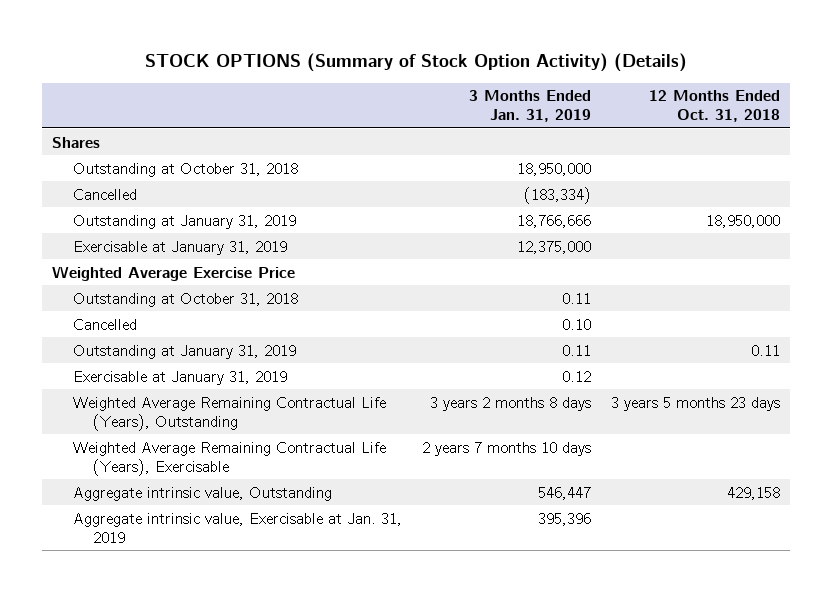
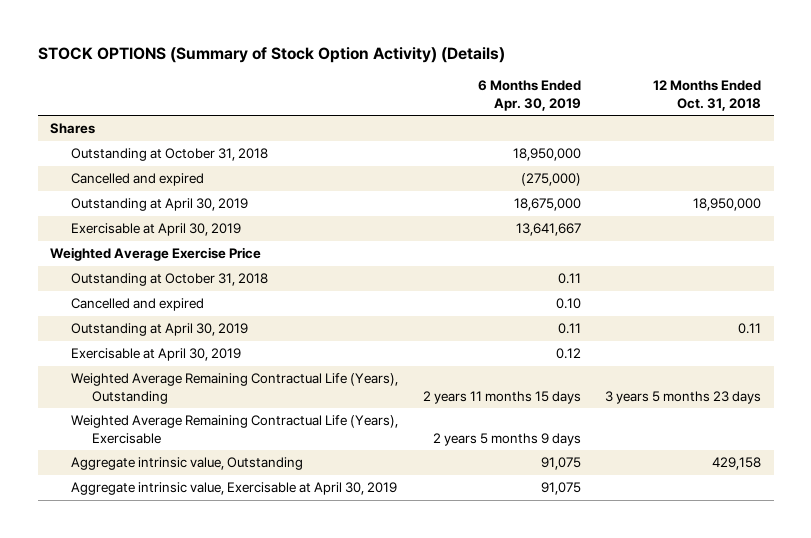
[468,90,591,123] 3 Months Ended Jan. 31, 2019 -> none
none -> [477,80,581,111] 6 Months Ended Apr. 30, 2019
[72,188,137,200] Cancelled -> none
none -> [71,173,205,187] Cancelled and expired
[72,214,296,229] Outstanding at January 31, 2019 -> [71,198,249,212] Outstanding at April 30, 2019
[72,240,287,255] Exercisable at January 31, 2019 -> [71,223,242,237] Exercisable at April 30, 2019
[72,318,137,330] Cancelled -> none
none -> [71,298,205,312] Cancelled and expired
[72,344,296,359] Outstanding at January 31, 2019 -> [71,323,249,337] Outstanding at April 30, 2019
[72,370,287,385] Exercisable at January 31, 2019 -> [71,348,242,362] Exercisable at April 30, 2019
[72,512,402,543] Aggregate intrinsic value, Exercisable at Jan. 31, 2019 -> [71,482,398,496] Aggregate intrinsic value, Exercisable at April 30, 2019

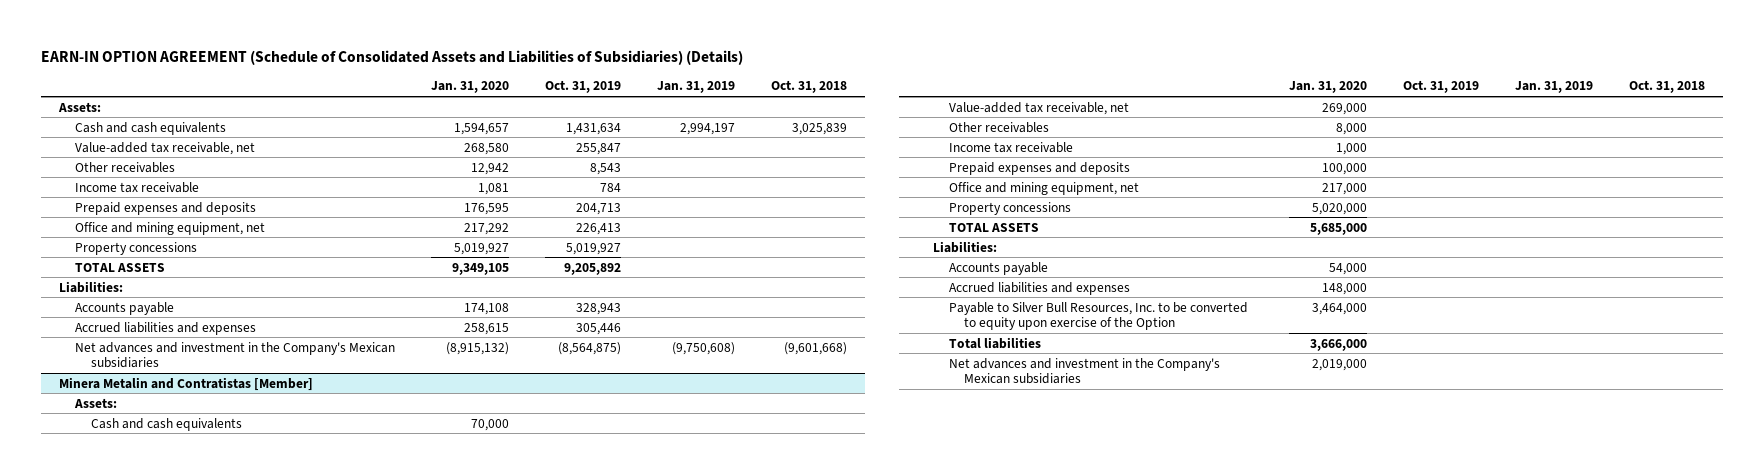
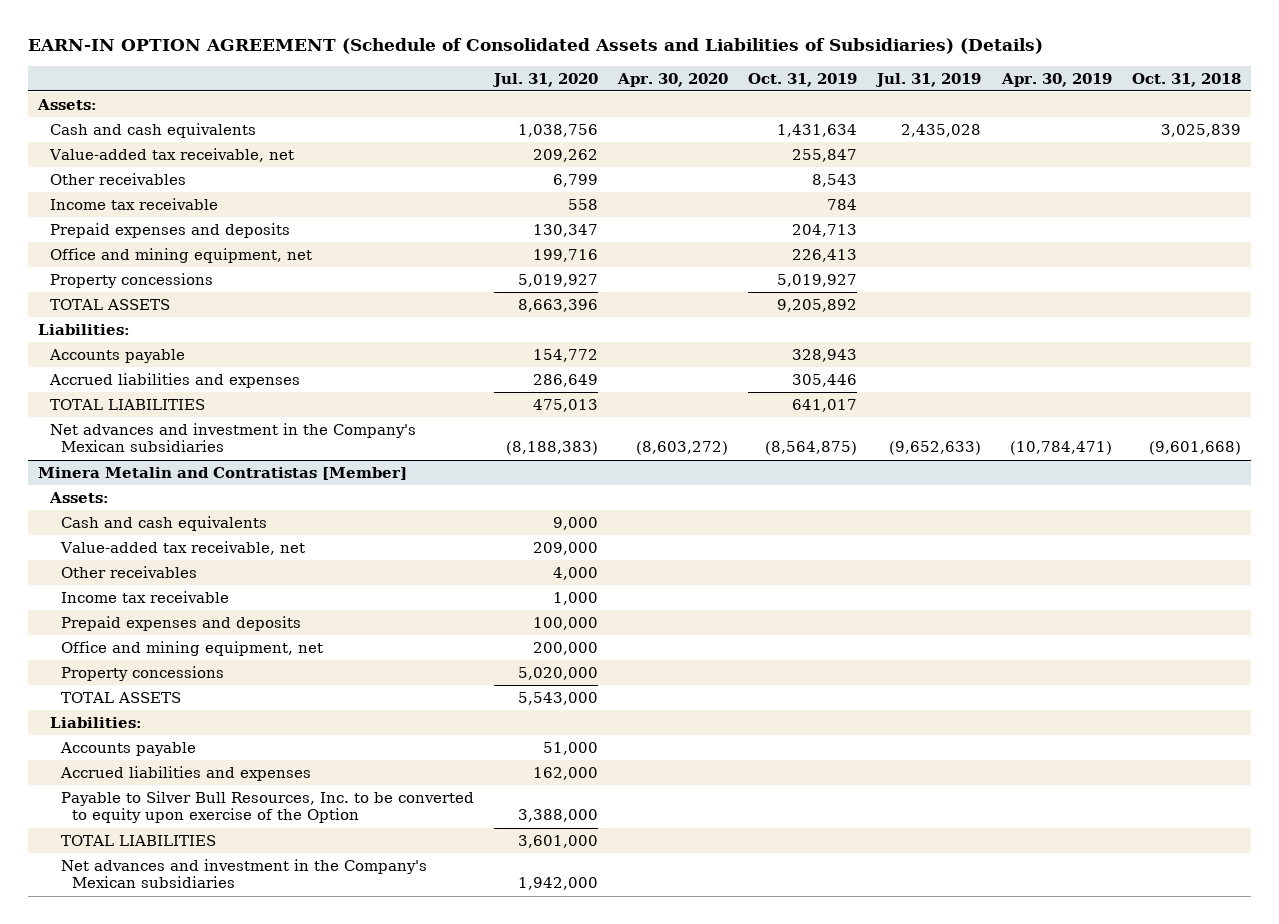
[431,81,510,94] Jan. 31, 2020 -> none
[657,81,736,94] Jan. 31, 2019 -> none
none -> [492,72,599,87] Jul. 31, 2020
none -> [617,72,729,87] Apr. 30, 2020
none -> [875,72,982,87] Jul. 31, 2019
none -> [1000,72,1112,87] Apr. 30, 2019
none -> [49,398,205,410] TOTAL LIABILITIES
[948,336,1041,349] Total liabilities -> [61,834,217,846] TOTAL LIABILITIES

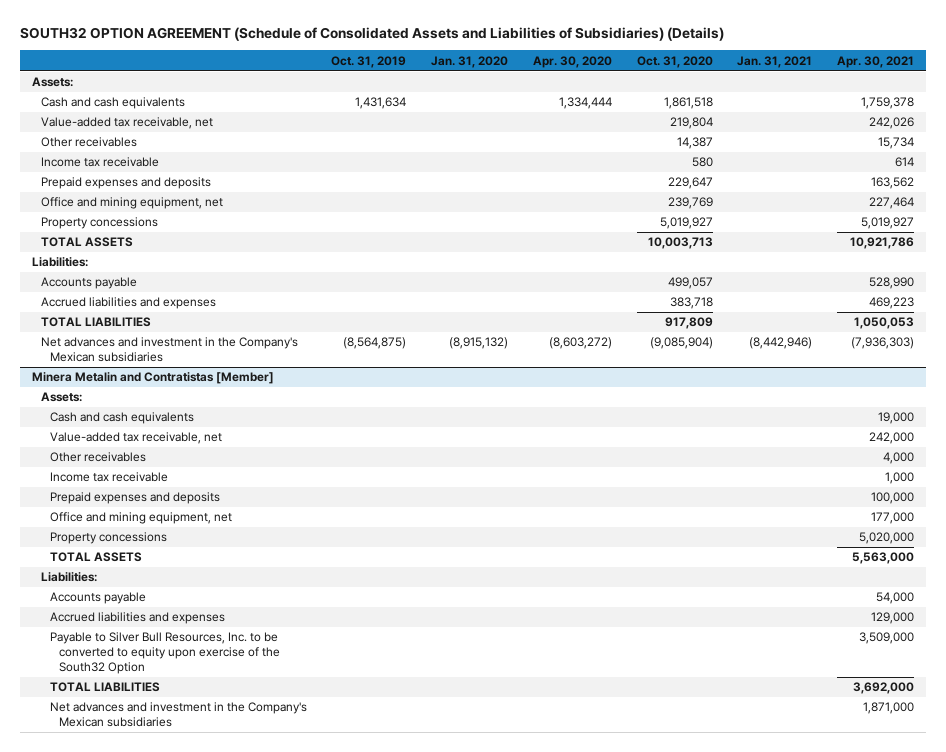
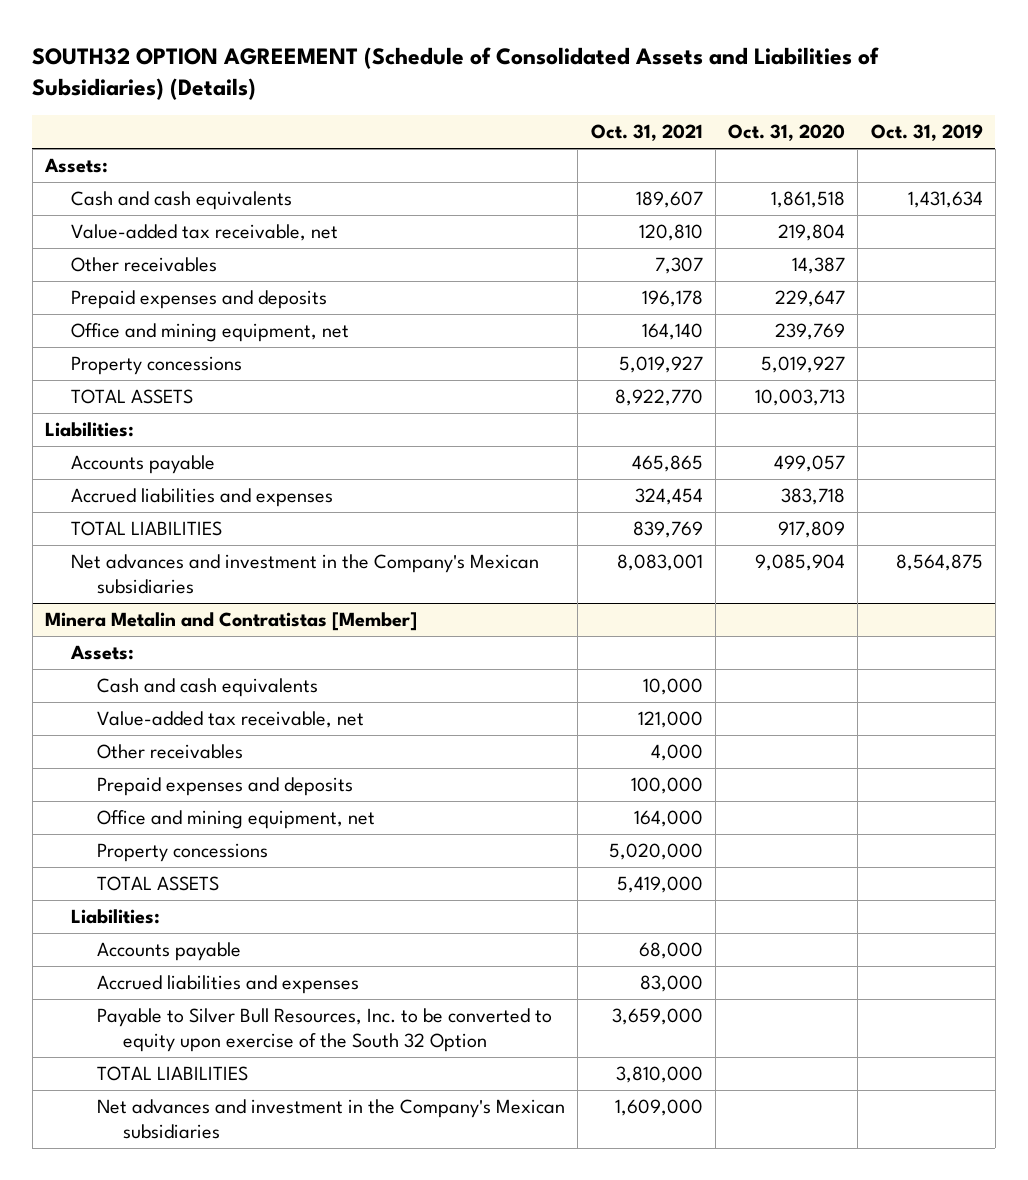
[431,55,509,68] Jan. 31, 2020 -> none
[532,55,612,68] Apr. 30, 2020 -> none
[737,55,813,68] Jan. 31, 2021 -> none
[836,55,914,68] Apr. 30, 2021 -> none
none -> [590,124,703,142] Oct. 31, 2021
[40,157,159,168] Income tax receivable -> none
[343,337,407,350] (8,564,875) -> [895,554,983,572] 8,564,875
[649,337,713,350] (9,085,904) -> [755,554,846,572] 9,085,904
[49,472,168,483] Income tax receivable -> none
[49,632,280,675] Payable to Silver Bull Resources, Inc. to be converted to equity upon exercise of the South32 Option -> [97,1008,553,1053] Payable to Silver Bull Resources, Inc. to be converted to equity upon exercise of the South 32 Option

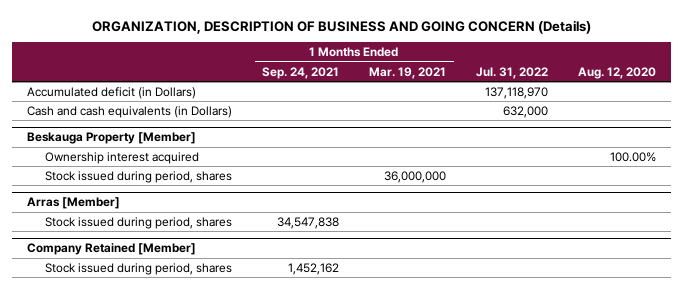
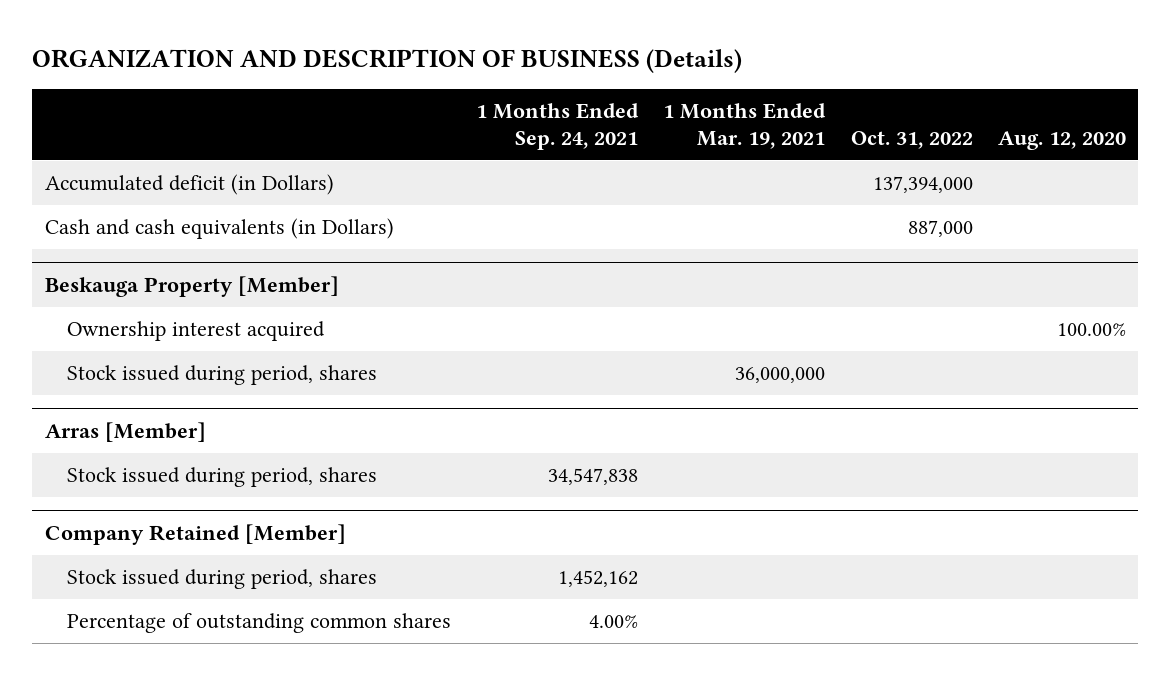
[91,19,591,34] ORGANIZATION, DESCRIPTION OF BUSINESS AND GOING CONCERN (Details) -> [32,48,743,73] ORGANIZATION AND DESCRIPTION OF BUSINESS (Details)
[475,66,548,79] Jul. 31, 2022 -> none
none -> [850,131,973,150] Oct. 31, 2022
none -> [67,613,452,634] Percentage of outstanding common shares

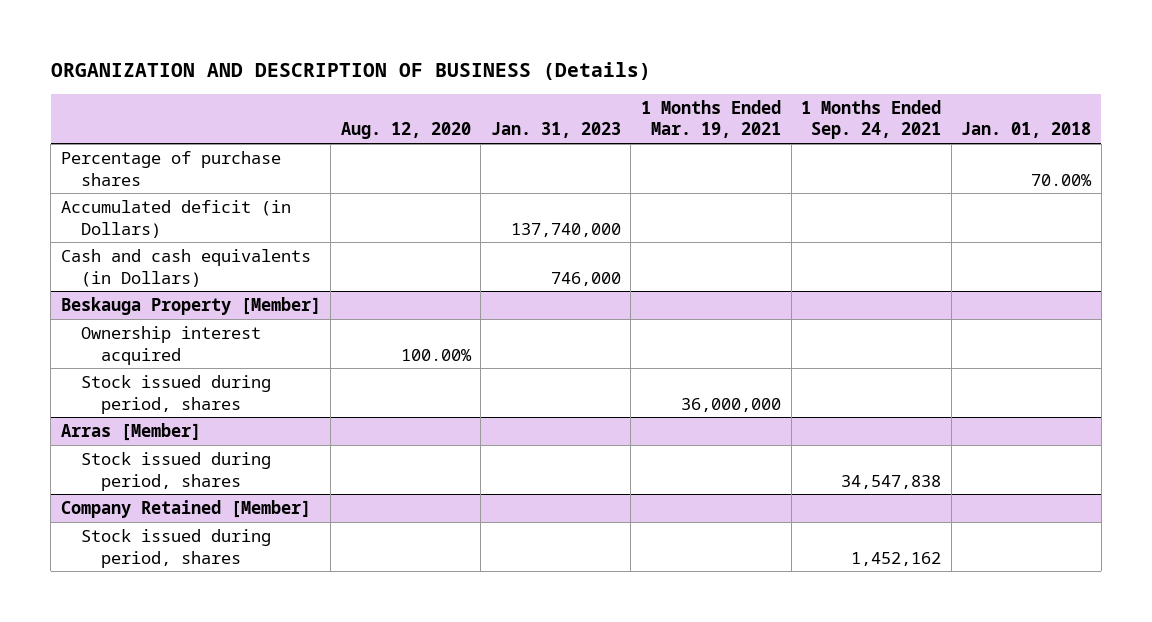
[850,131,973,150] Oct. 31, 2022 -> none
none -> [490,122,621,139] Jan. 31, 2023
none -> [961,122,1092,139] Jan. 01, 2018
none -> [60,150,281,186] Percentage of purchase shares
[67,613,452,634] Percentage of outstanding common shares -> none

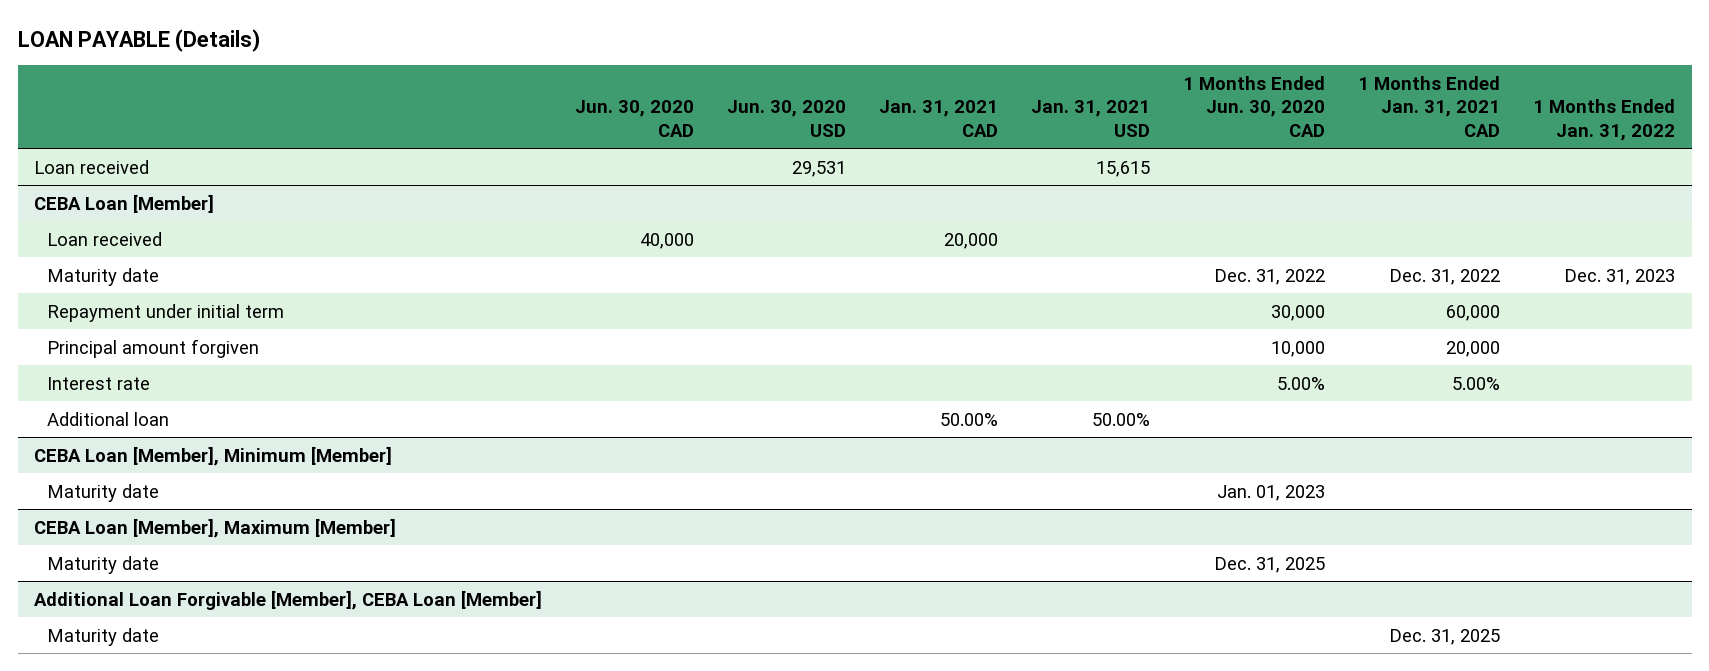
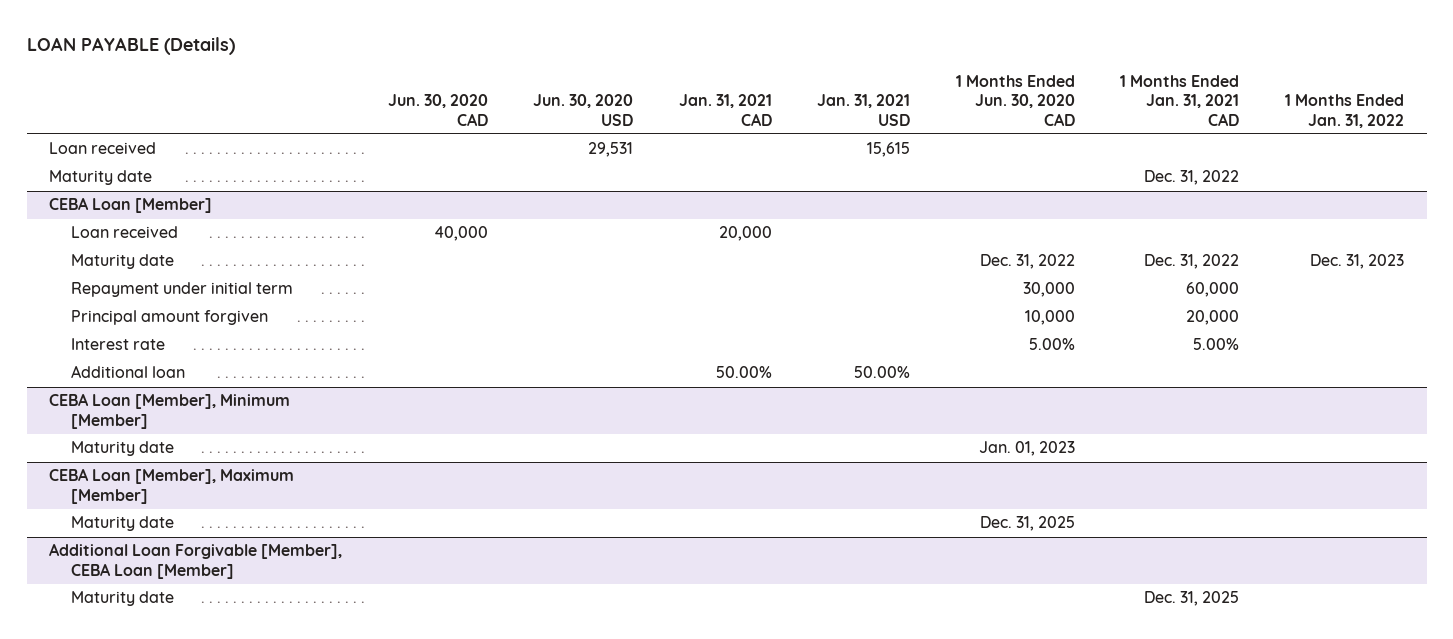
none -> [49,170,153,186] Maturity date

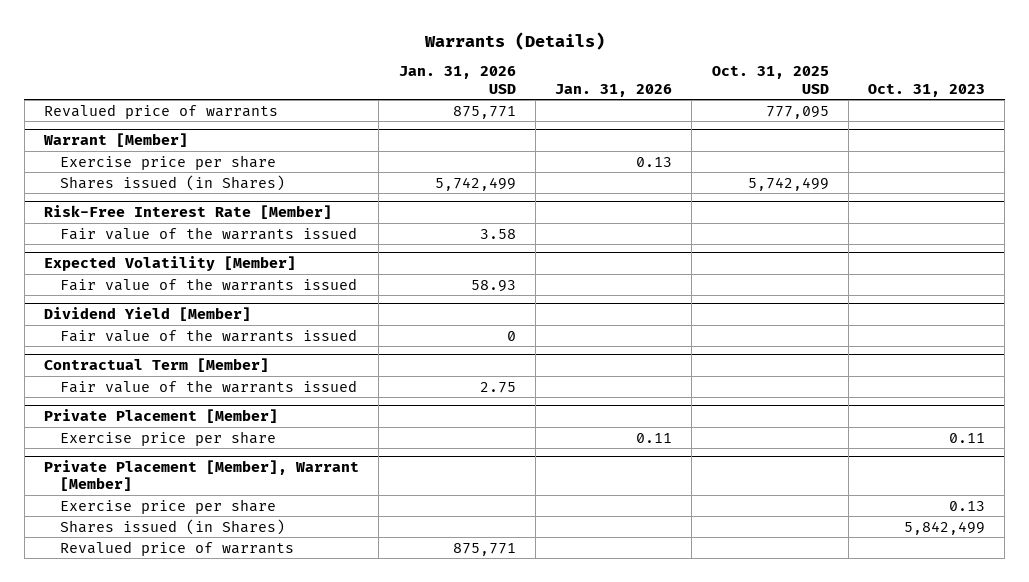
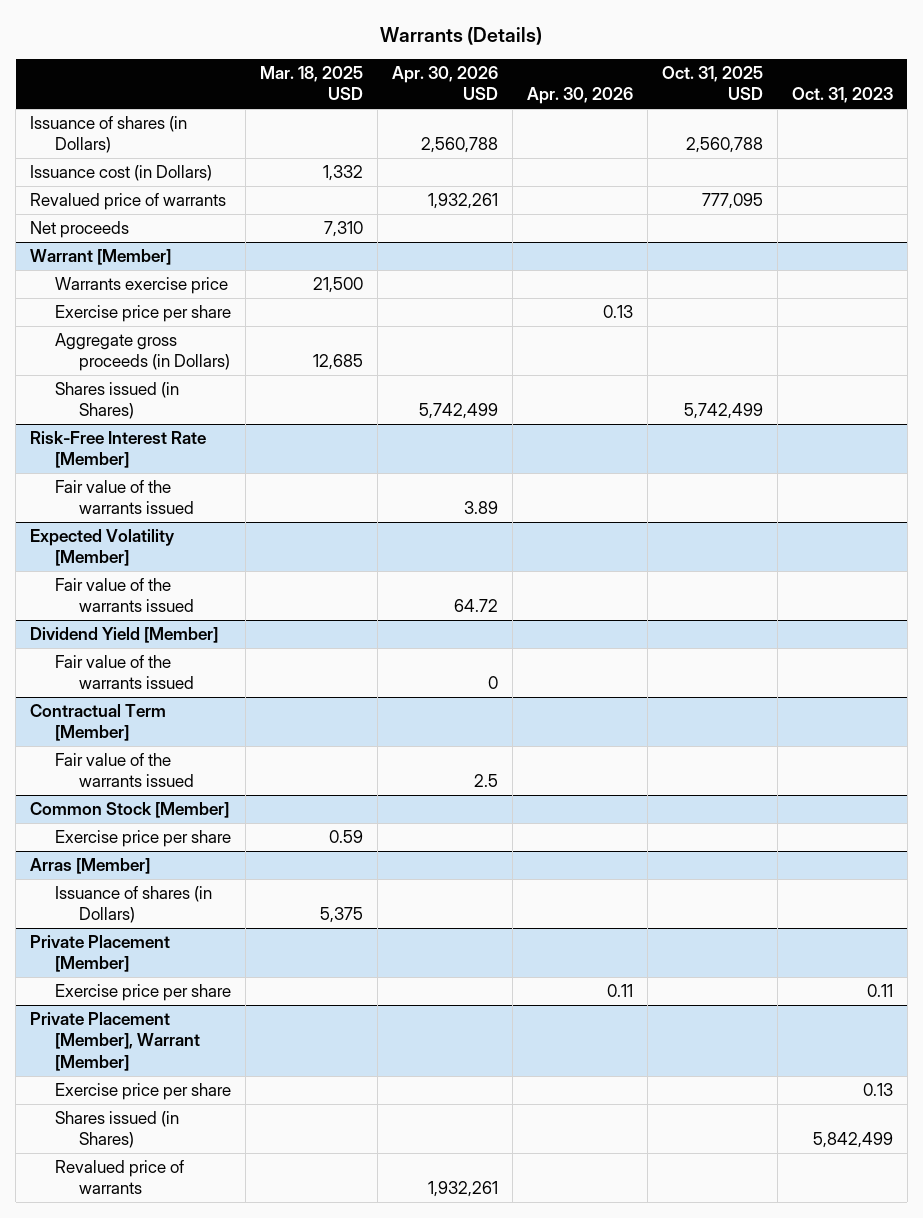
[398,66,516,94] Jan. 31, 2026 USD -> none
[555,83,673,97] Jan. 31, 2026 -> none
none -> [259,66,363,101] Mar. 18, 2025 USD
none -> [391,66,498,101] Apr. 30, 2026 USD
none -> [526,87,633,105] Apr. 30, 2026
none -> [30,116,188,154] Issuance of shares (in Dollars)
none -> [30,165,213,182] Issuance cost (in Dollars)
none -> [30,221,130,239] Net proceeds
none -> [54,277,228,295] Warrants exercise price
none -> [54,333,231,372] Aggregate gross proceeds (in Dollars)
none -> [30,802,230,819] Common Stock [Member]
none -> [54,830,231,848] Exercise price per share
none -> [30,858,151,875] Arras [Member]
none -> [54,886,212,924] Issuance of shares (in Dollars)

